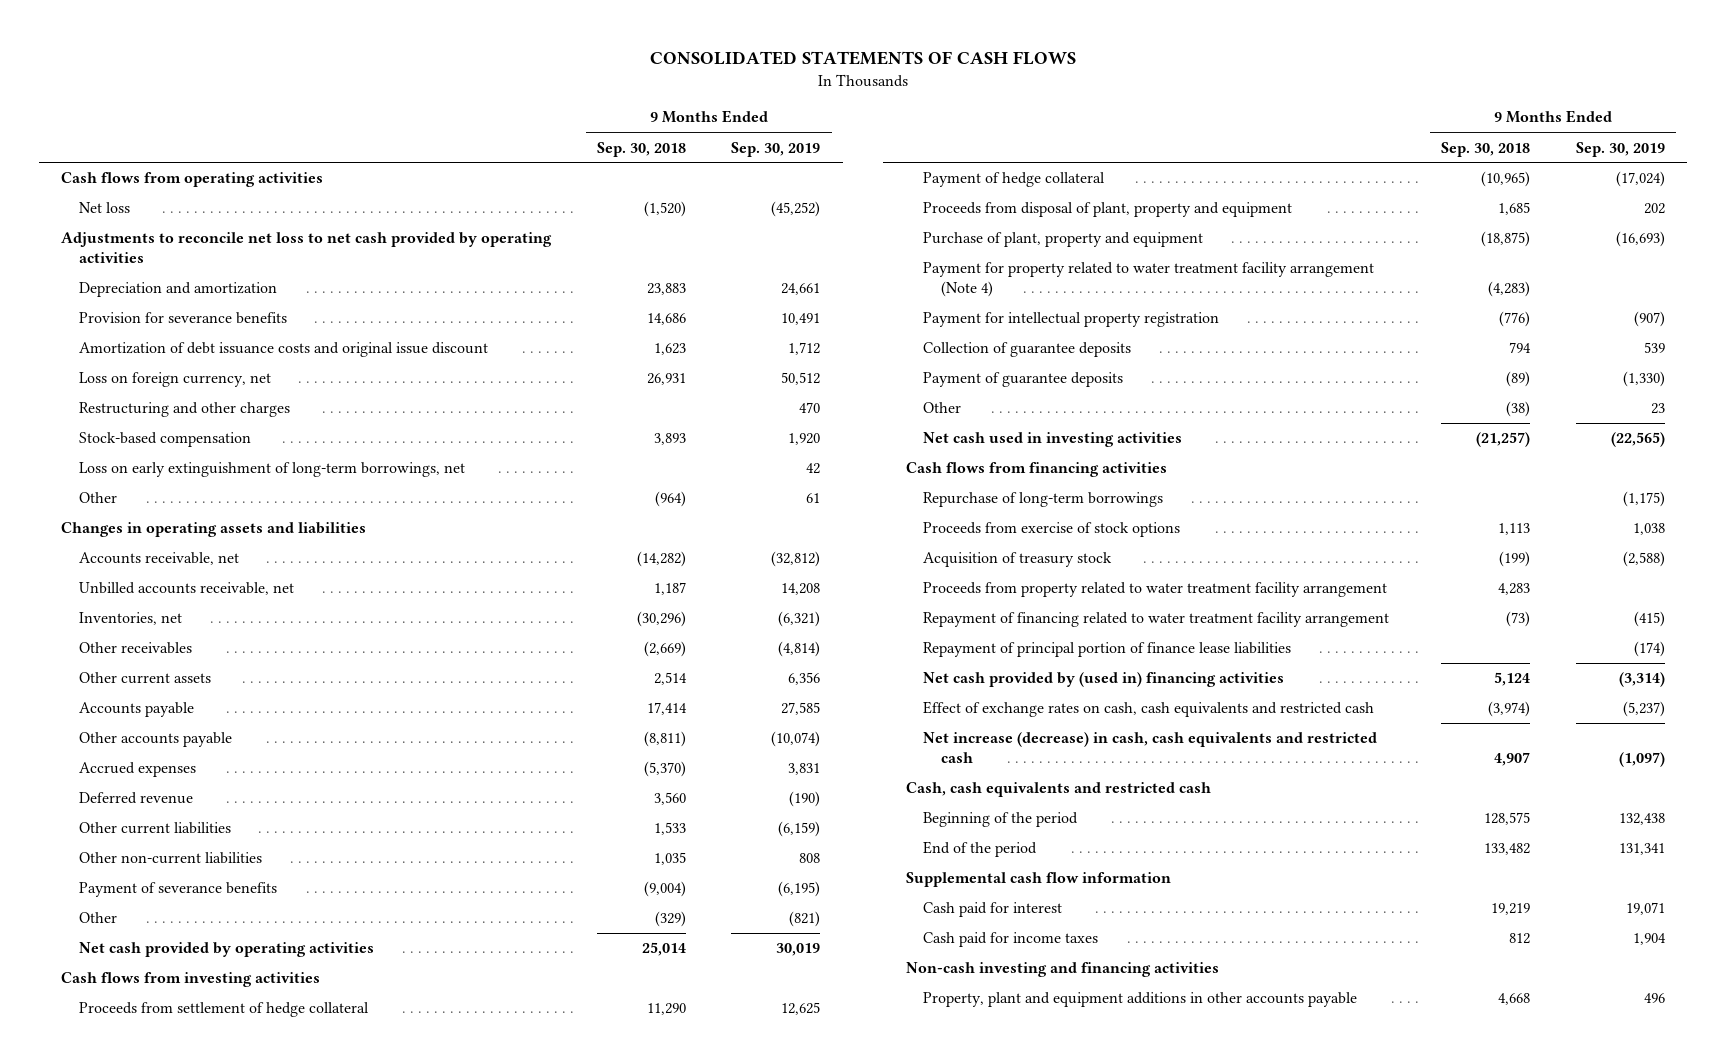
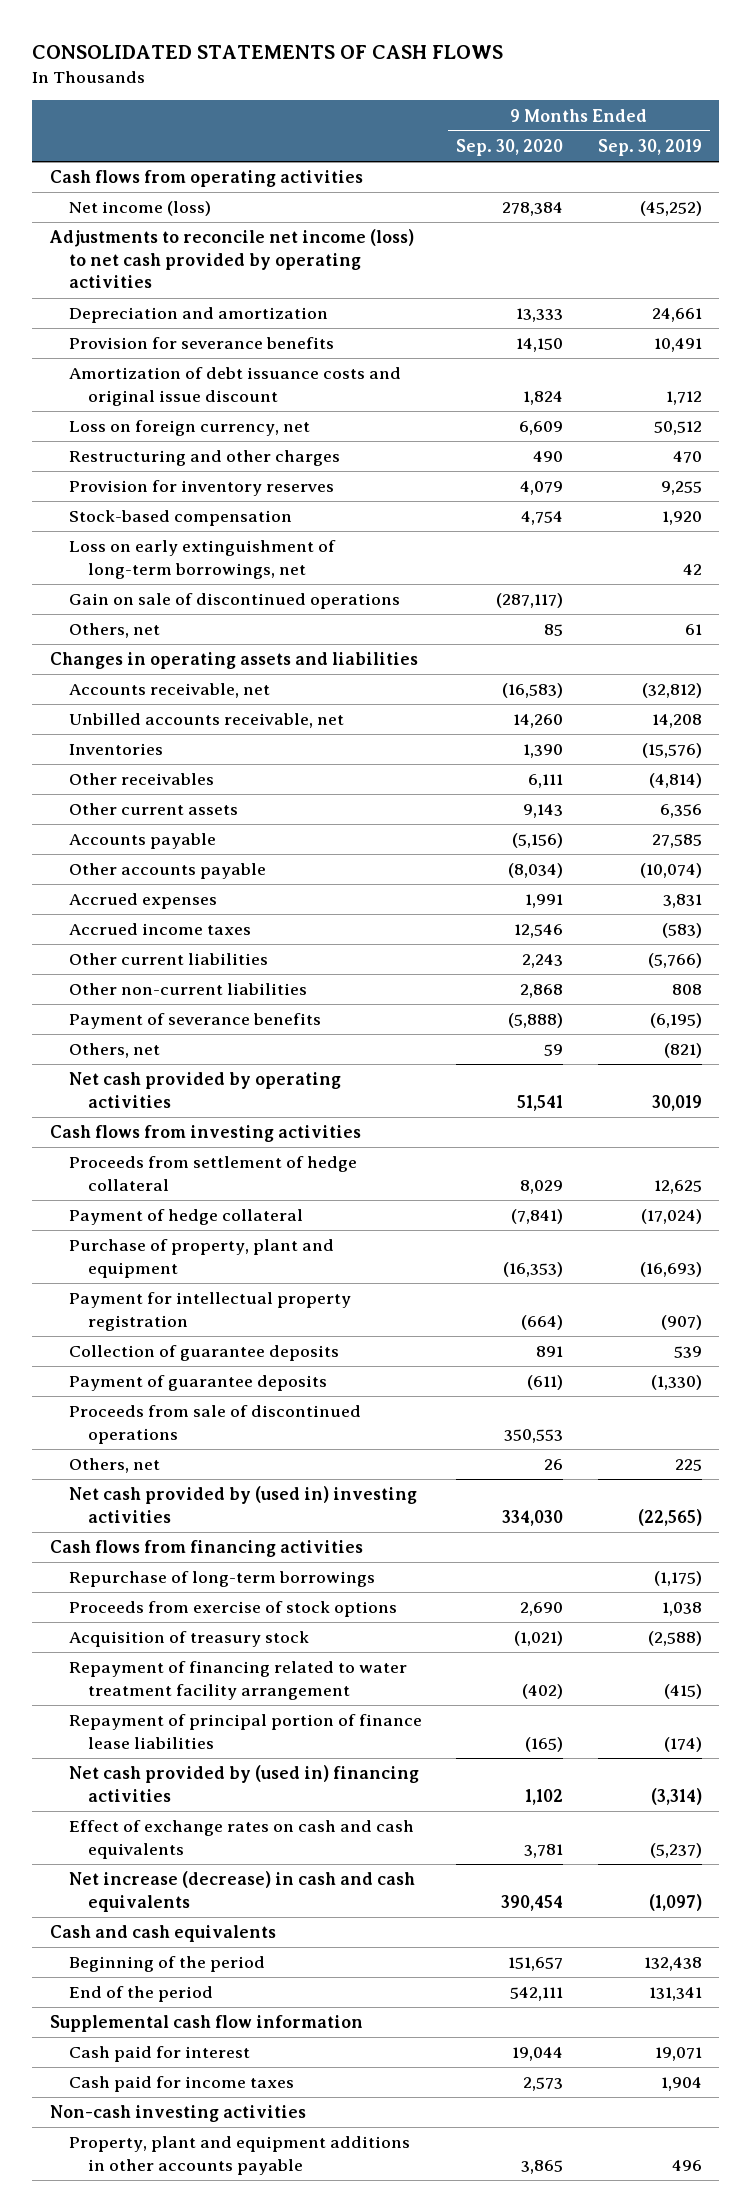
[596,141,686,157] Sep. 30, 2018 -> none
none -> [456,139,564,157] Sep. 30, 2020
[78,202,130,214] Net loss -> [68,201,211,217] Net income (loss)
[61,232,553,263] Adjustments to reconcile net loss to net cash provided by operating activities -> [48,229,414,289] Adjustments to reconcile net income (loss) to net cash provided by operating activities
none -> [68,480,334,497] Provision for inventory reserves
none -> [68,593,400,610] Gain on sale of discontinued operations
[78,492,117,504] Other -> [68,623,160,639] Others, net
[78,612,182,626] Inventories, net -> [68,743,163,756] Inventories
[778,611,821,628] (6,321) -> [641,743,702,759] (15,576)
[78,792,193,805] Deferred revenue -> none
none -> [68,923,251,936] Accrued income taxes
[778,821,821,838] (6,159) -> [647,953,702,969] (5,766)
[78,912,117,924] Other -> [68,1043,160,1059] Others, net
[923,202,1293,218] Proceeds from disposal of plant, property and equipment -> none
[923,262,1375,297] Payment for property related to water treatment facility arrangement (Note 4) -> none
[923,232,1204,248] Purchase of plant, property and equipment -> [68,1239,334,1278] Purchase of property, plant and equipment
none -> [68,1405,361,1444] Proceeds from sale of discontinued operations
[923,402,962,414] Other -> [68,1458,160,1474] Others, net
[1650,403,1665,415] 23 -> [674,1459,702,1472] 225
[923,432,1183,448] Net cash used in investing activities -> [68,1486,417,1523] Net cash provided by (used in) investing activities
[923,582,1388,598] Proceeds from property related to water treatment facility arrangement -> none
[923,701,1375,718] Effect of exchange rates on cash, cash equivalents and restricted cash -> [68,1820,414,1859] Effect of exchange rates on cash and cash equivalents
[923,732,1378,763] Net increase (decrease) in cash, cash equivalents and restricted cash -> [68,1871,415,1912] Net increase (decrease) in cash and cash equivalents
[905,782,1211,798] Cash, cash equivalents and restricted cash -> [49,1925,276,1943] Cash and cash equivalents
[905,962,1219,978] Non-cash investing and financing activities -> [49,2105,306,2123] Non-cash investing activities

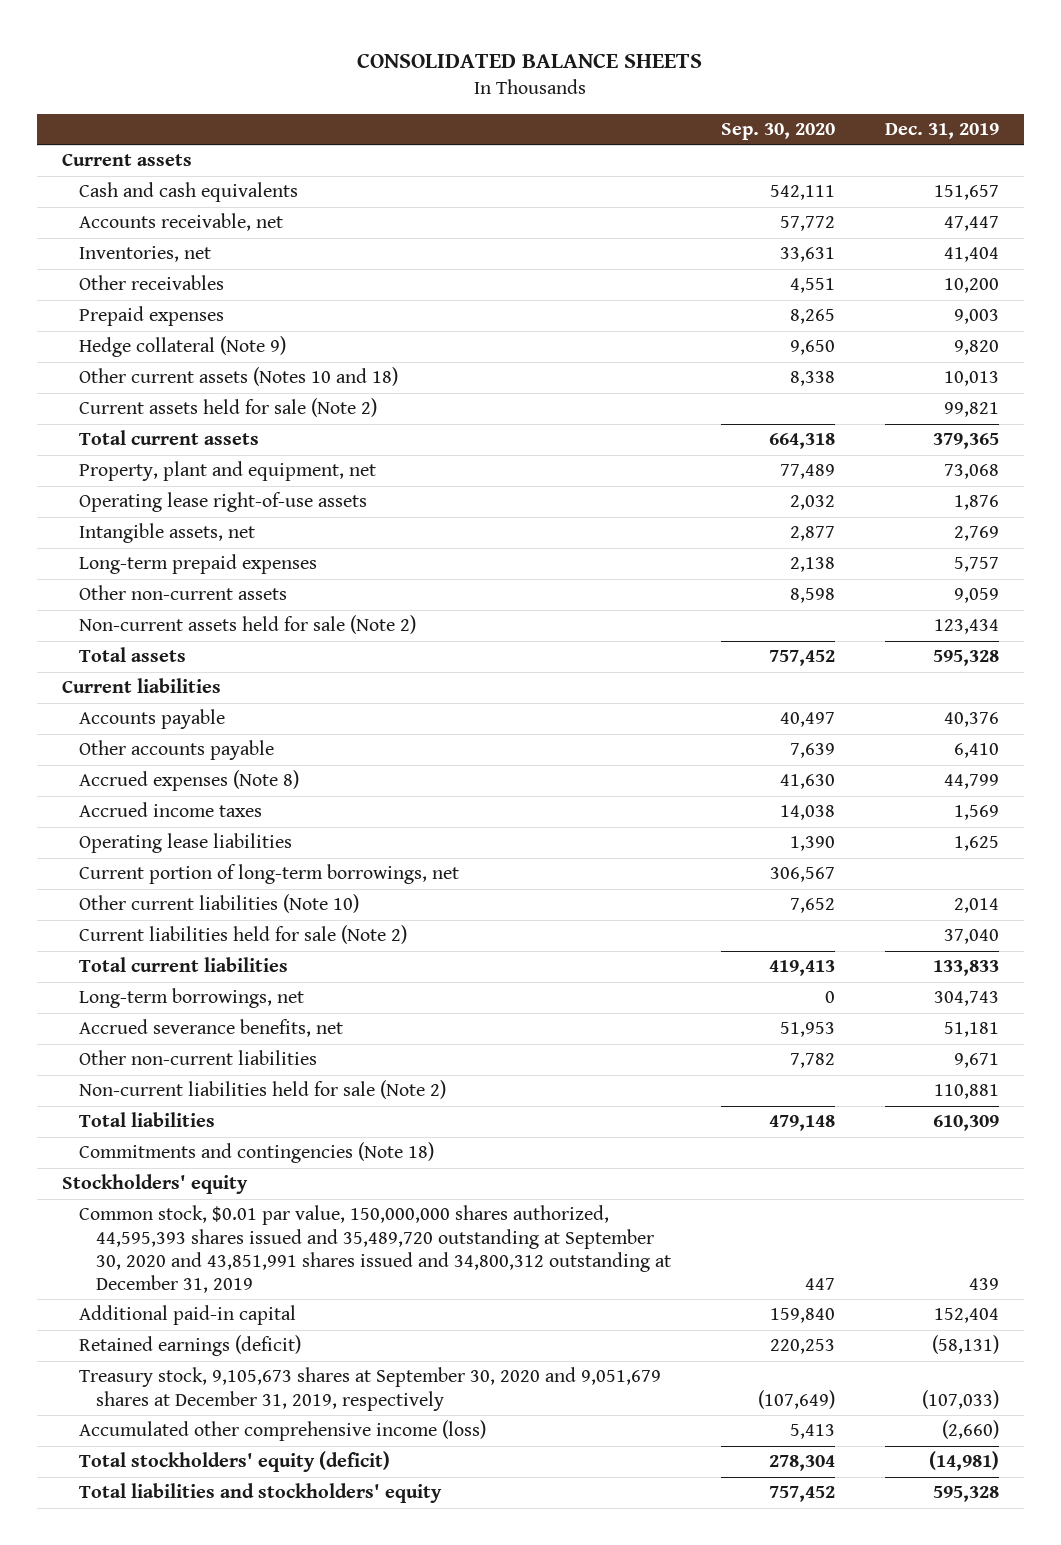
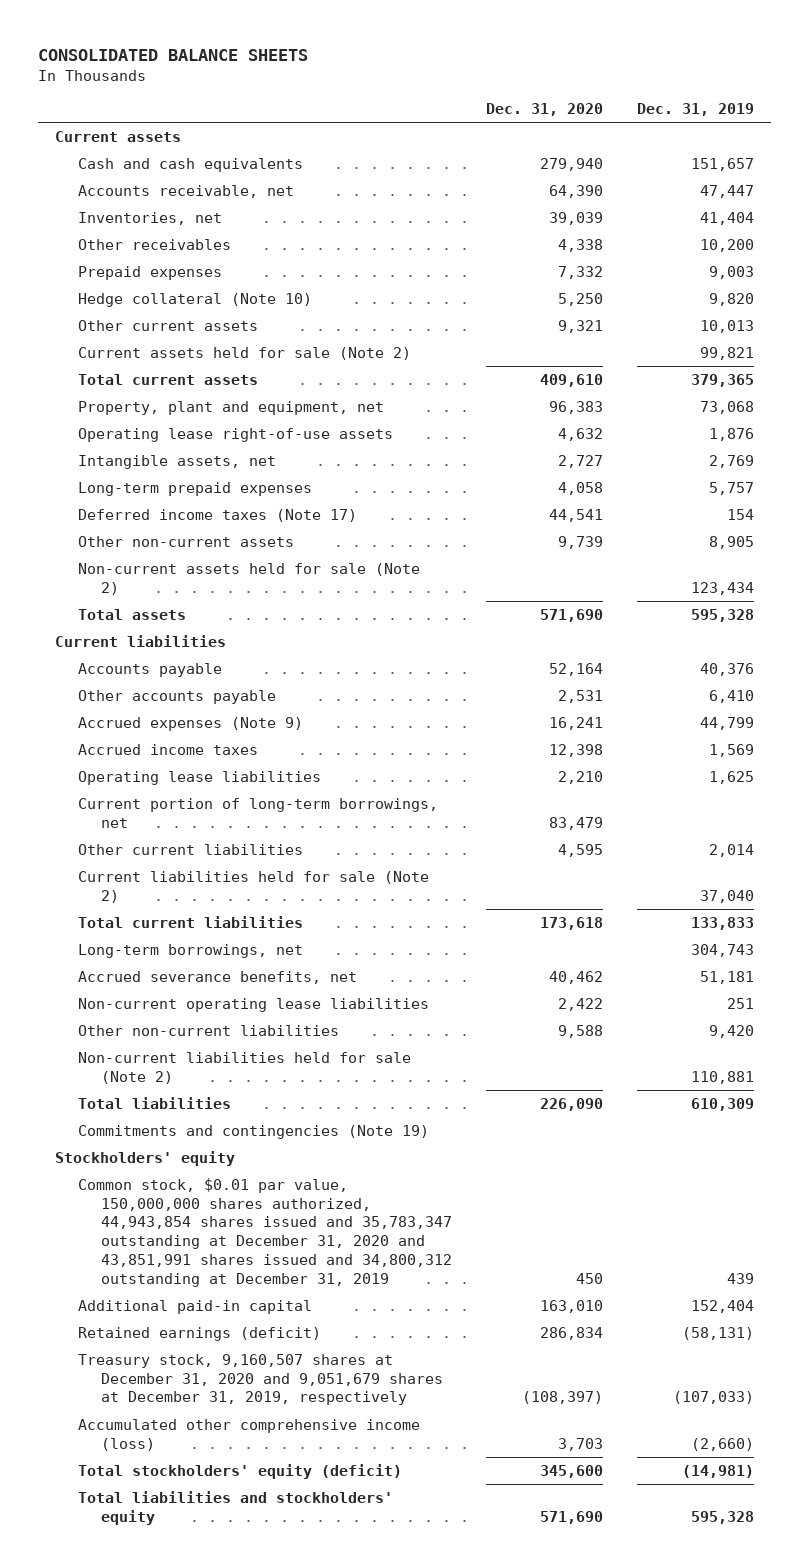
[721,123,836,141] Sep. 30, 2020 -> none
none -> [486,103,604,117] Dec. 31, 2020
[79,336,287,358] Hedge collateral (Note 9) -> [78,292,313,307] Hedge collateral (Note 10)
[79,367,399,387] Other current assets (Notes 10 and 18) -> [78,319,259,331] Other current assets
none -> [78,508,358,522] Deferred income taxes (Note 17)
[953,588,999,604] 9,059 -> [709,535,755,549] 8,905
[79,770,300,792] Accrued expenses (Note 8) -> [78,716,304,731] Accrued expenses (Note 9)
[79,894,360,914] Other current liabilities (Note 10) -> [78,843,304,855] Other current liabilities
none -> [78,997,430,1012] Non-current operating lease liabilities
[953,1053,999,1069] 9,671 -> [709,1024,755,1038] 9,420
[79,1142,435,1164] Commitments and contingencies (Note 18) -> [78,1124,430,1139] Commitments and contingencies (Note 19)
[79,1205,672,1293] Common stock, $0.01 par value, 150,000,000 shares authorized, 44,595,393 shares issued and 35,489,720 outstanding at September 30, 2020 and 43,851,991 shares issued and 34,800,312 outstanding at December 31, 2019 -> [78,1177,453,1287] Common stock, $0.01 par value, 150,000,000 shares authorized, 44,943,854 shares issued and 35,783,347 outstanding at December 31, 2020 and 43,851,991 shares issued and 34,800,312 outstanding at December 31, 2019
[79,1367,662,1411] Treasury stock, 9,105,673 shares at September 30, 2020 and 9,051,679 shares at December 31, 2019, respectively -> [78,1353,444,1406] Treasury stock, 9,160,507 shares at December 31, 2020 and 9,051,679 shares at December 31, 2019, respectively

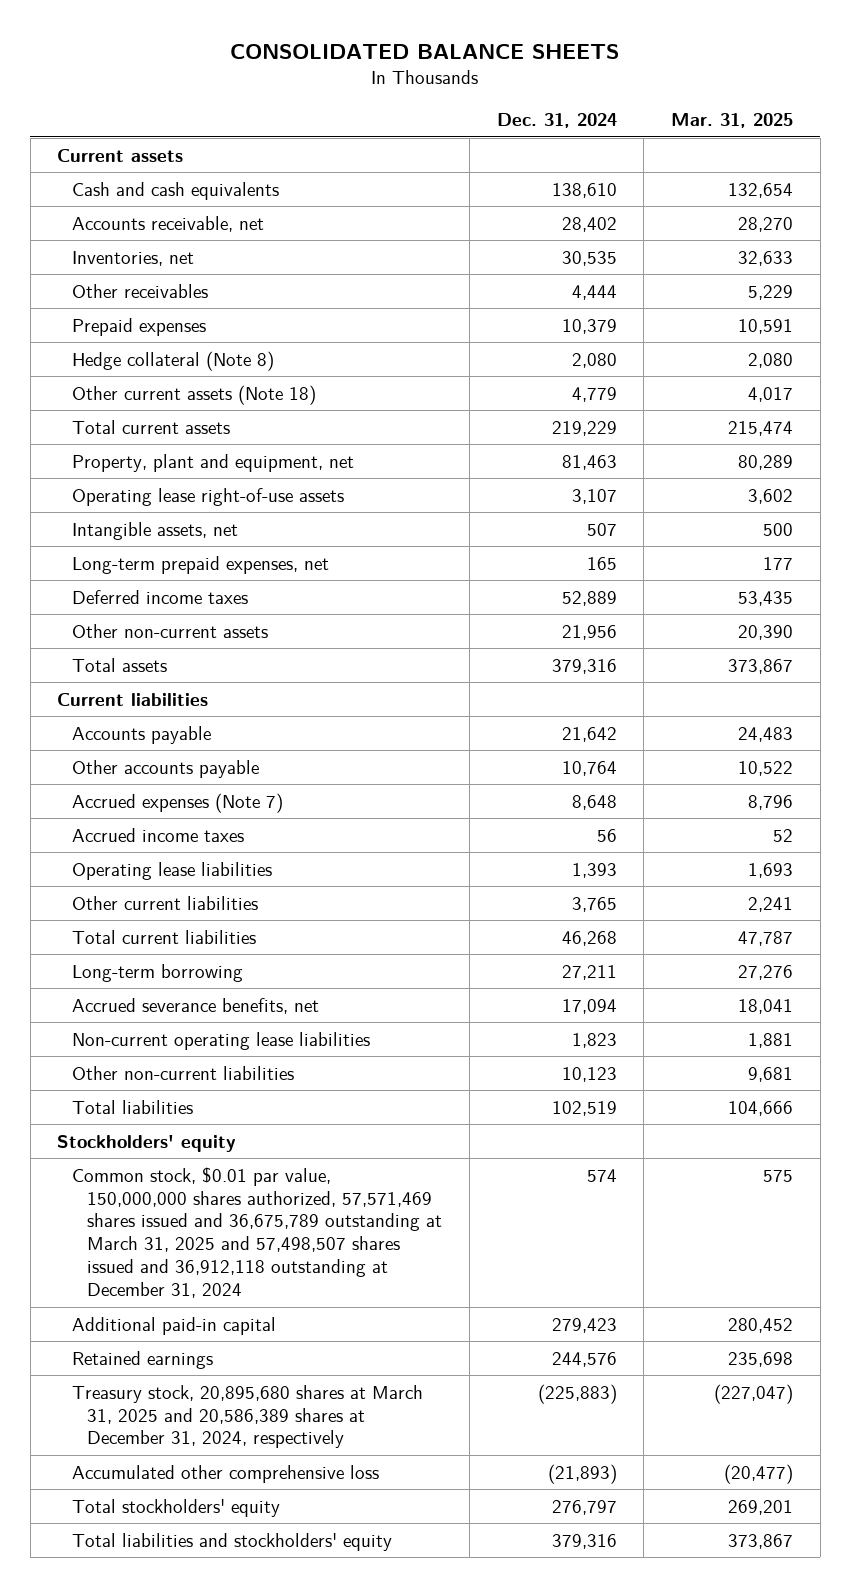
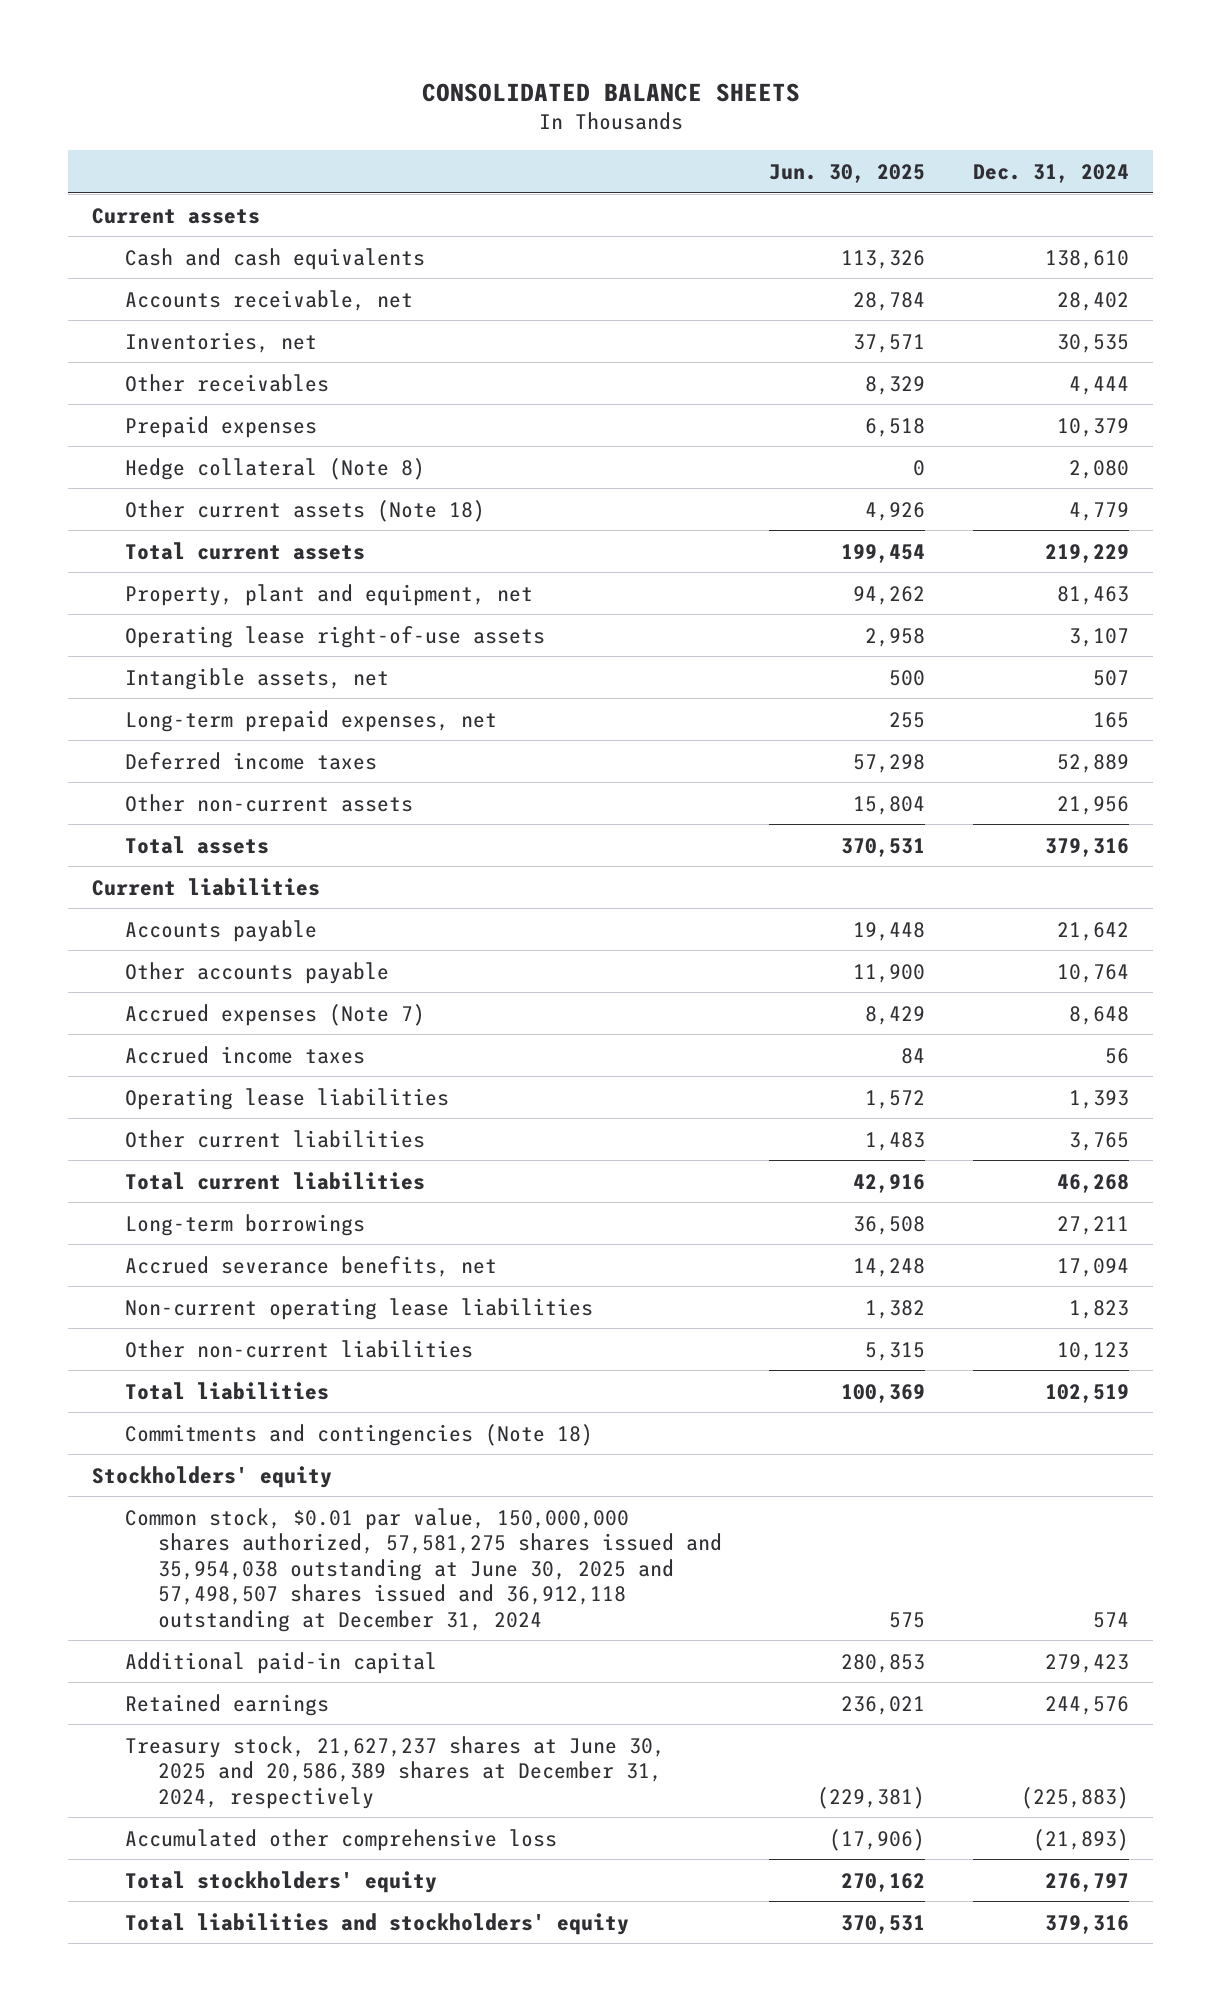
[671,113,794,129] Mar. 31, 2025 -> none
none -> [769,163,926,183] Jun. 30, 2025
[72,963,244,982] Long-term borrowing -> [124,1213,365,1236] Long-term borrowings
none -> [124,1423,593,1446] Commitments and contingencies (Note 18)
[72,1166,443,1299] Common stock, $0.01 par value, 150,000,000 shares authorized, 57,571,469 shares issued and 36,675,789 outstanding at March 31, 2025 and 57,498,507 shares issued and 36,912,118 outstanding at December 31, 2024 -> [124,1507,722,1632] Common stock, $0.01 par value, 150,000,000 shares authorized, 57,581,275 shares issued and 35,954,038 outstanding at June 30, 2025 and 57,498,507 shares issued and 36,912,118 outstanding at December 31, 2024
[72,1384,424,1449] Treasury stock, 20,895,680 shares at March 31, 2025 and 20,586,389 shares at December 31, 2024, respectively -> [124,1735,665,1809] Treasury stock, 21,627,237 shares at June 30, 2025 and 20,586,389 shares at December 31, 2024, respectively

